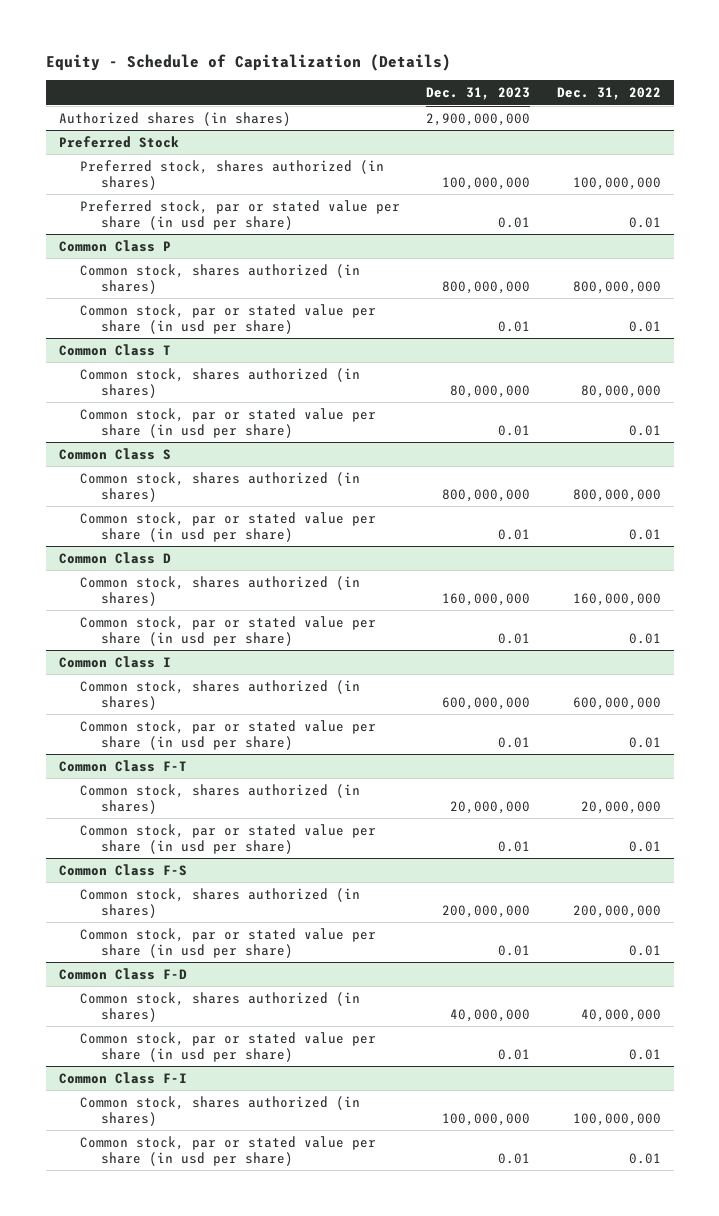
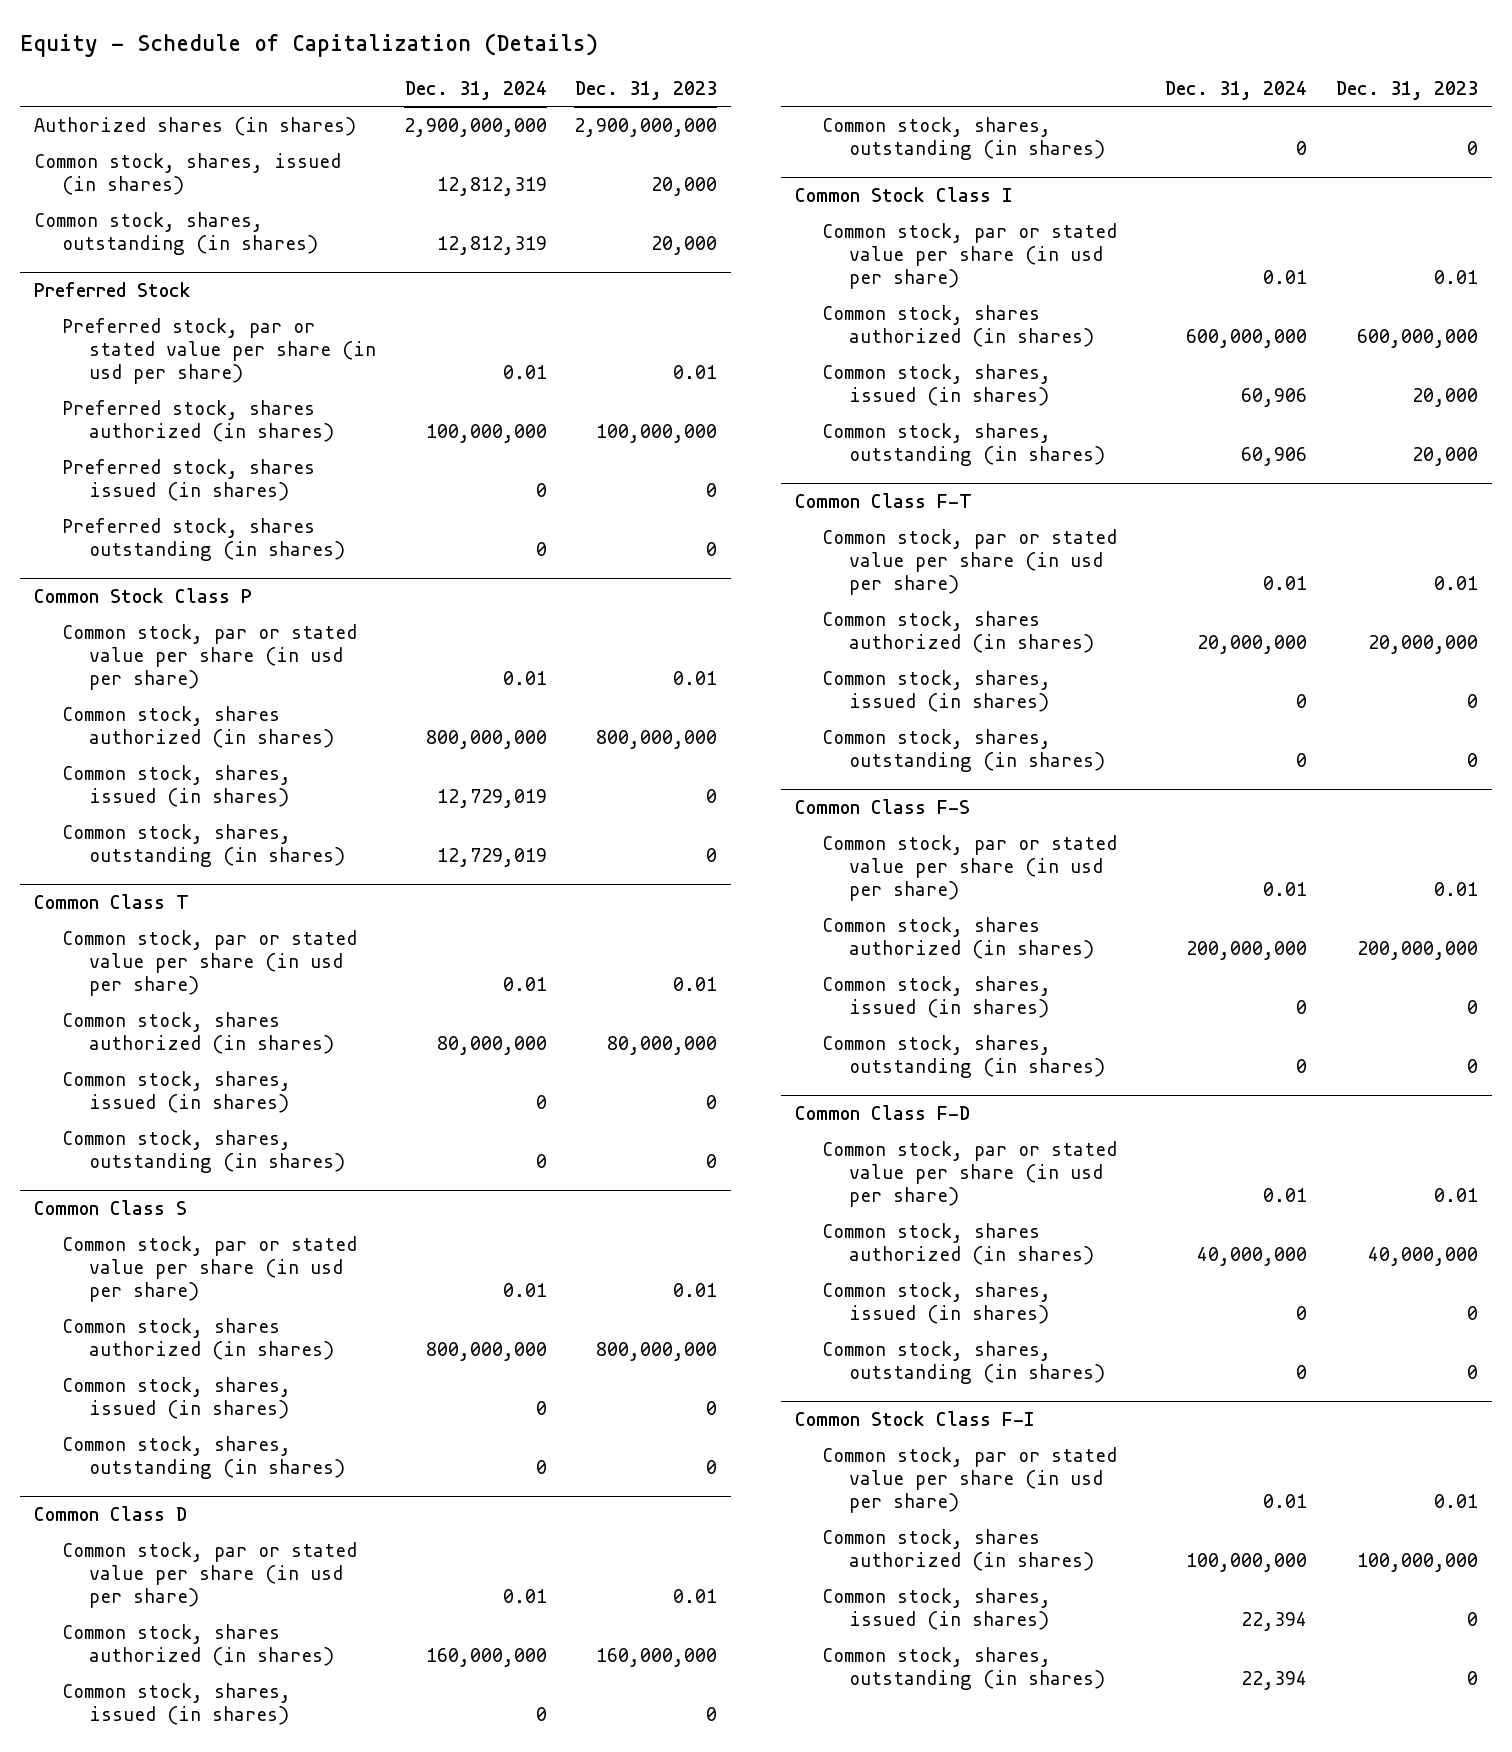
[556,87,661,101] Dec. 31, 2022 -> none
none -> [404,81,547,101] Dec. 31, 2024
none -> [34,152,342,195] Common stock, shares, issued (in shares)
none -> [34,211,318,255] Common stock, shares, outstanding (in shares)
[80,263,361,294] Common stock, shares authorized (in shares) -> none
[80,159,385,190] Preferred stock, shares authorized (in shares) -> [61,399,334,442] Preferred stock, shares authorized (in shares)
none -> [61,458,315,501] Preferred stock, shares issued (in shares)
none -> [61,517,345,561] Preferred stock, shares outstanding (in shares)
[58,239,171,252] Common Class P -> [34,588,253,604] Common Stock Class P
none -> [61,705,334,748] Common stock, shares authorized (in shares)
none -> [61,764,291,807] Common stock, shares, issued (in shares)
none -> [61,823,345,867] Common stock, shares, outstanding (in shares)
[80,367,361,398] Common stock, shares authorized (in shares) -> [61,1011,334,1054] Common stock, shares authorized (in shares)
none -> [61,1070,291,1113] Common stock, shares, issued (in shares)
none -> [61,1129,345,1173] Common stock, shares, outstanding (in shares)
[80,471,361,502] Common stock, shares authorized (in shares) -> [61,1317,334,1360] Common stock, shares authorized (in shares)
none -> [61,1376,291,1419] Common stock, shares, issued (in shares)
none -> [61,1435,345,1479] Common stock, shares, outstanding (in shares)
none -> [61,1541,357,1608] Common stock, par or stated value per share (in usd per share)
none -> [61,1682,291,1725] Common stock, shares, issued (in shares)
none -> [821,116,1106,160] Common stock, shares, outstanding (in shares)
none -> [794,187,1013,203] Common Stock Class I
[58,655,171,668] Common Class I -> none
[80,719,377,750] Common stock, par or stated value per share (in usd per share) -> none
none -> [821,363,1051,406] Common stock, shares, issued (in shares)
none -> [821,422,1106,466] Common stock, shares, outstanding (in shares)
[80,783,361,814] Common stock, shares authorized (in shares) -> [821,610,1095,653] Common stock, shares authorized (in shares)
none -> [821,669,1051,712] Common stock, shares, issued (in shares)
none -> [821,728,1106,772] Common stock, shares, outstanding (in shares)
[80,887,361,918] Common stock, shares authorized (in shares) -> [821,916,1095,959] Common stock, shares authorized (in shares)
none -> [821,975,1051,1018] Common stock, shares, issued (in shares)
none -> [821,1034,1106,1078] Common stock, shares, outstanding (in shares)
none -> [821,1140,1117,1207] Common stock, par or stated value per share (in usd per share)
none -> [821,1281,1051,1324] Common stock, shares, issued (in shares)
none -> [821,1340,1106,1384] Common stock, shares, outstanding (in shares)
none -> [794,1411,1035,1427] Common Stock Class F-I
[58,1071,187,1084] Common Class F-I -> none
[80,1135,377,1166] Common stock, par or stated value per share (in usd per share) -> none
none -> [821,1587,1051,1630] Common stock, shares, issued (in shares)
none -> [821,1646,1106,1690] Common stock, shares, outstanding (in shares)

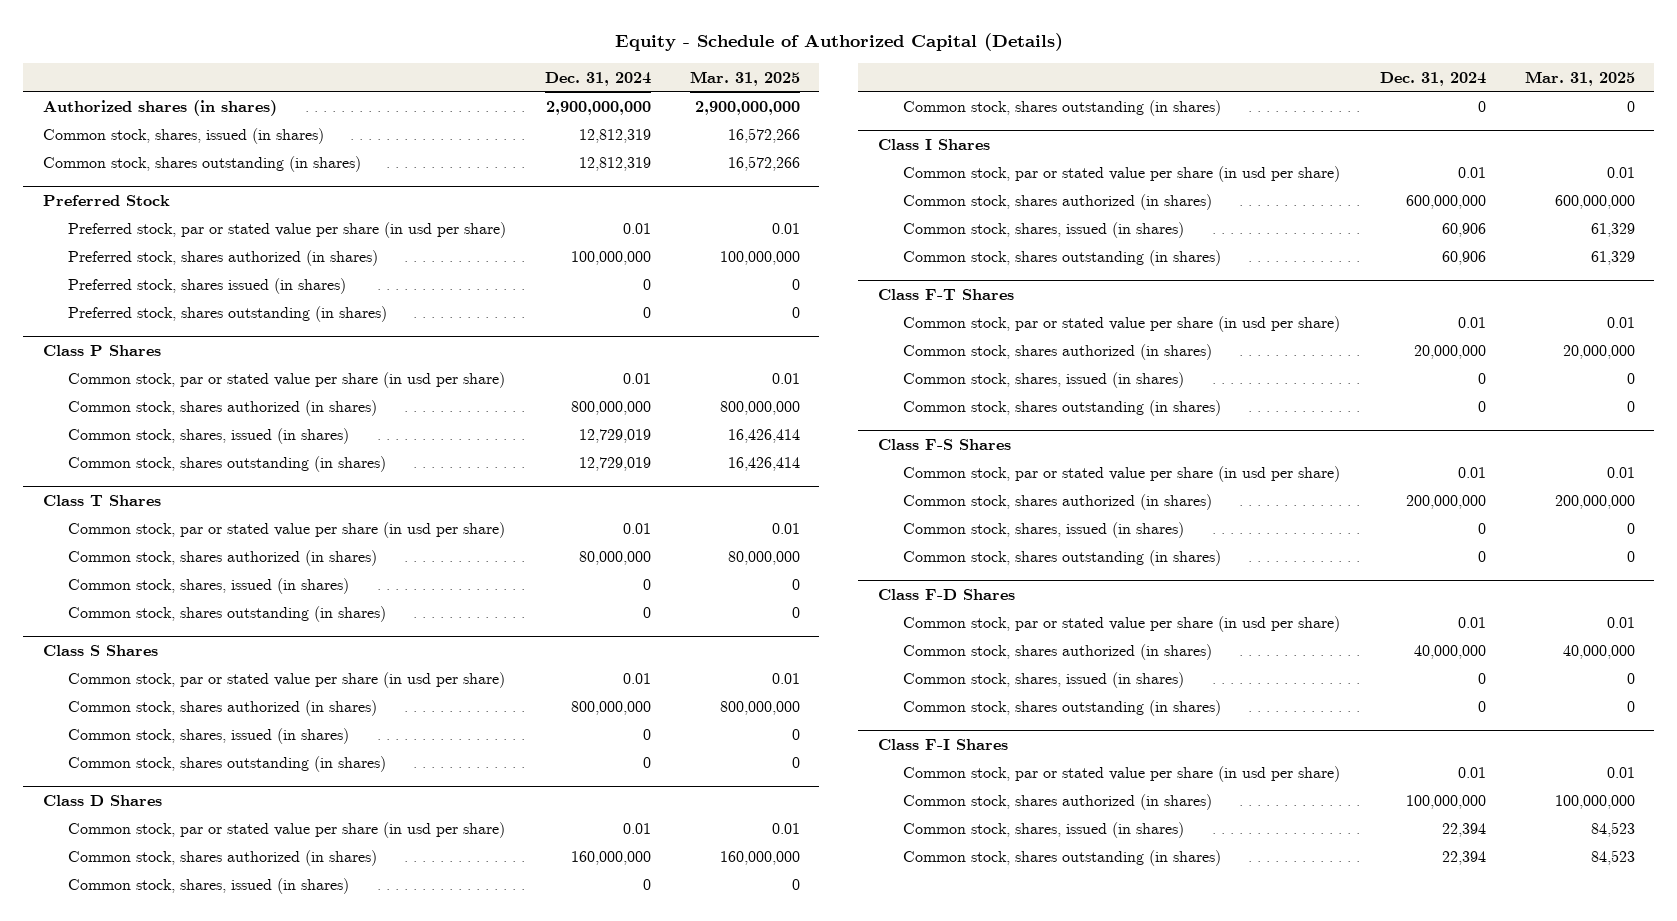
[20,32,599,57] Equity - Schedule of Capitalization (Details) -> [614,33,1063,52] Equity - Schedule of Authorized Capital (Details)
[575,81,718,101] Dec. 31, 2023 -> none
none -> [689,70,800,86] Mar. 31, 2025
[34,211,318,255] Common stock, shares, outstanding (in shares) -> [42,155,361,172] Common stock, shares outstanding (in shares)
[34,588,253,604] Common Stock Class P -> [42,344,161,356] Class P Shares
[61,823,345,867] Common stock, shares, outstanding (in shares) -> [67,455,386,472] Common stock, shares outstanding (in shares)
[34,894,190,910] Common Class T -> [42,494,161,506] Class T Shares
[61,1129,345,1173] Common stock, shares, outstanding (in shares) -> [67,605,386,622] Common stock, shares outstanding (in shares)
[34,1200,188,1216] Common Class S -> [42,644,158,656] Class S Shares
[61,1435,345,1479] Common stock, shares, outstanding (in shares) -> [67,755,386,772] Common stock, shares outstanding (in shares)
[34,1506,188,1522] Common Class D -> [42,794,162,806] Class D Shares
[821,116,1106,160] Common stock, shares, outstanding (in shares) -> [902,99,1221,116] Common stock, shares outstanding (in shares)
[794,187,1013,203] Common Stock Class I -> [877,138,990,150] Class I Shares
[821,422,1106,466] Common stock, shares, outstanding (in shares) -> [902,249,1221,266] Common stock, shares outstanding (in shares)
[794,493,972,509] Common Class F-T -> [877,288,1014,300] Class F-T Shares
[821,728,1106,772] Common stock, shares, outstanding (in shares) -> [902,399,1221,416] Common stock, shares outstanding (in shares)
[794,799,970,815] Common Class F-S -> [877,438,1011,450] Class F-S Shares
[821,1034,1106,1078] Common stock, shares, outstanding (in shares) -> [902,549,1221,566] Common stock, shares outstanding (in shares)
[794,1105,970,1121] Common Class F-D -> [877,588,1015,600] Class F-D Shares
[821,1340,1106,1384] Common stock, shares, outstanding (in shares) -> [902,699,1221,716] Common stock, shares outstanding (in shares)
[794,1411,1035,1427] Common Stock Class F-I -> [877,738,1008,750] Class F-I Shares
[821,1646,1106,1690] Common stock, shares, outstanding (in shares) -> [902,849,1221,866] Common stock, shares outstanding (in shares)

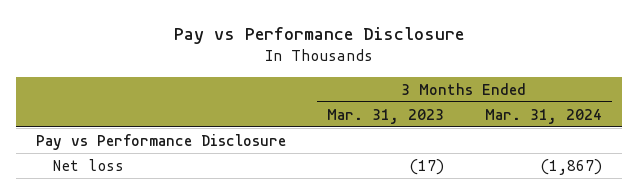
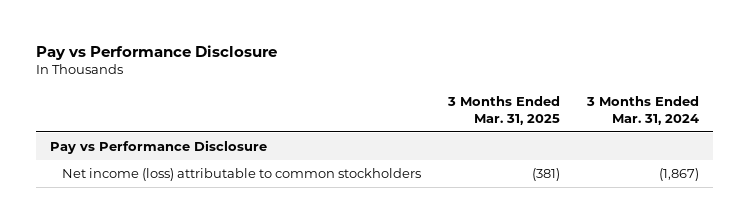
[327,108,445,124] Mar. 31, 2023 -> none
none -> [446,95,560,125] 3 Months Ended Mar. 31, 2025
[52,158,124,171] Net loss -> [61,168,421,182] Net income (loss) attributable to common stockholders

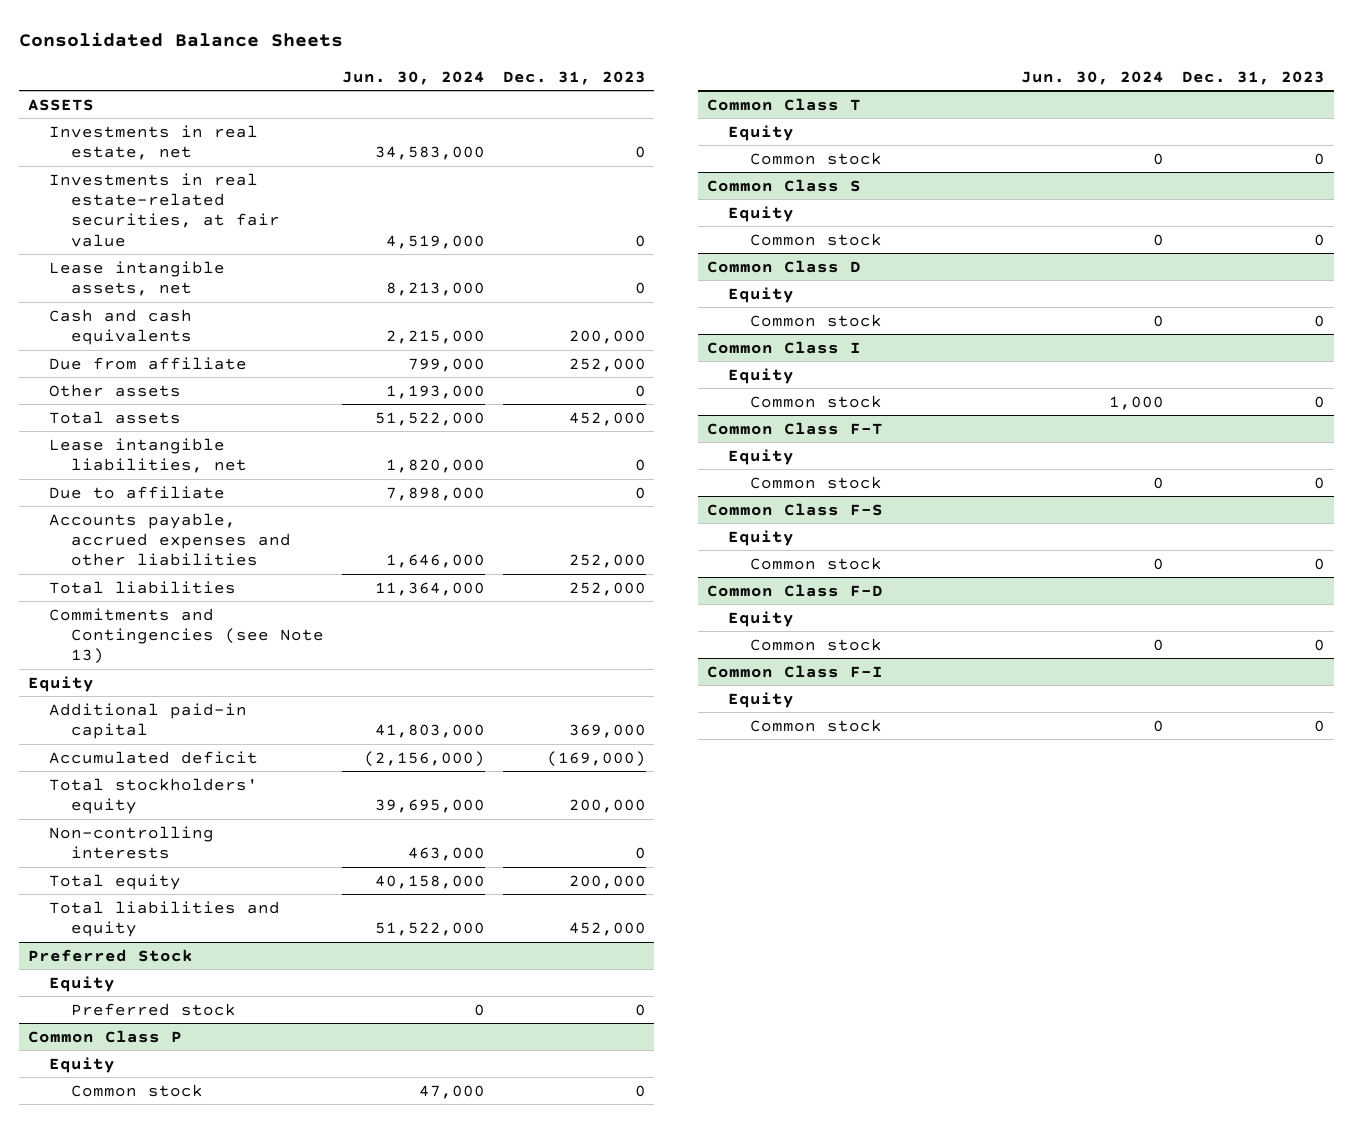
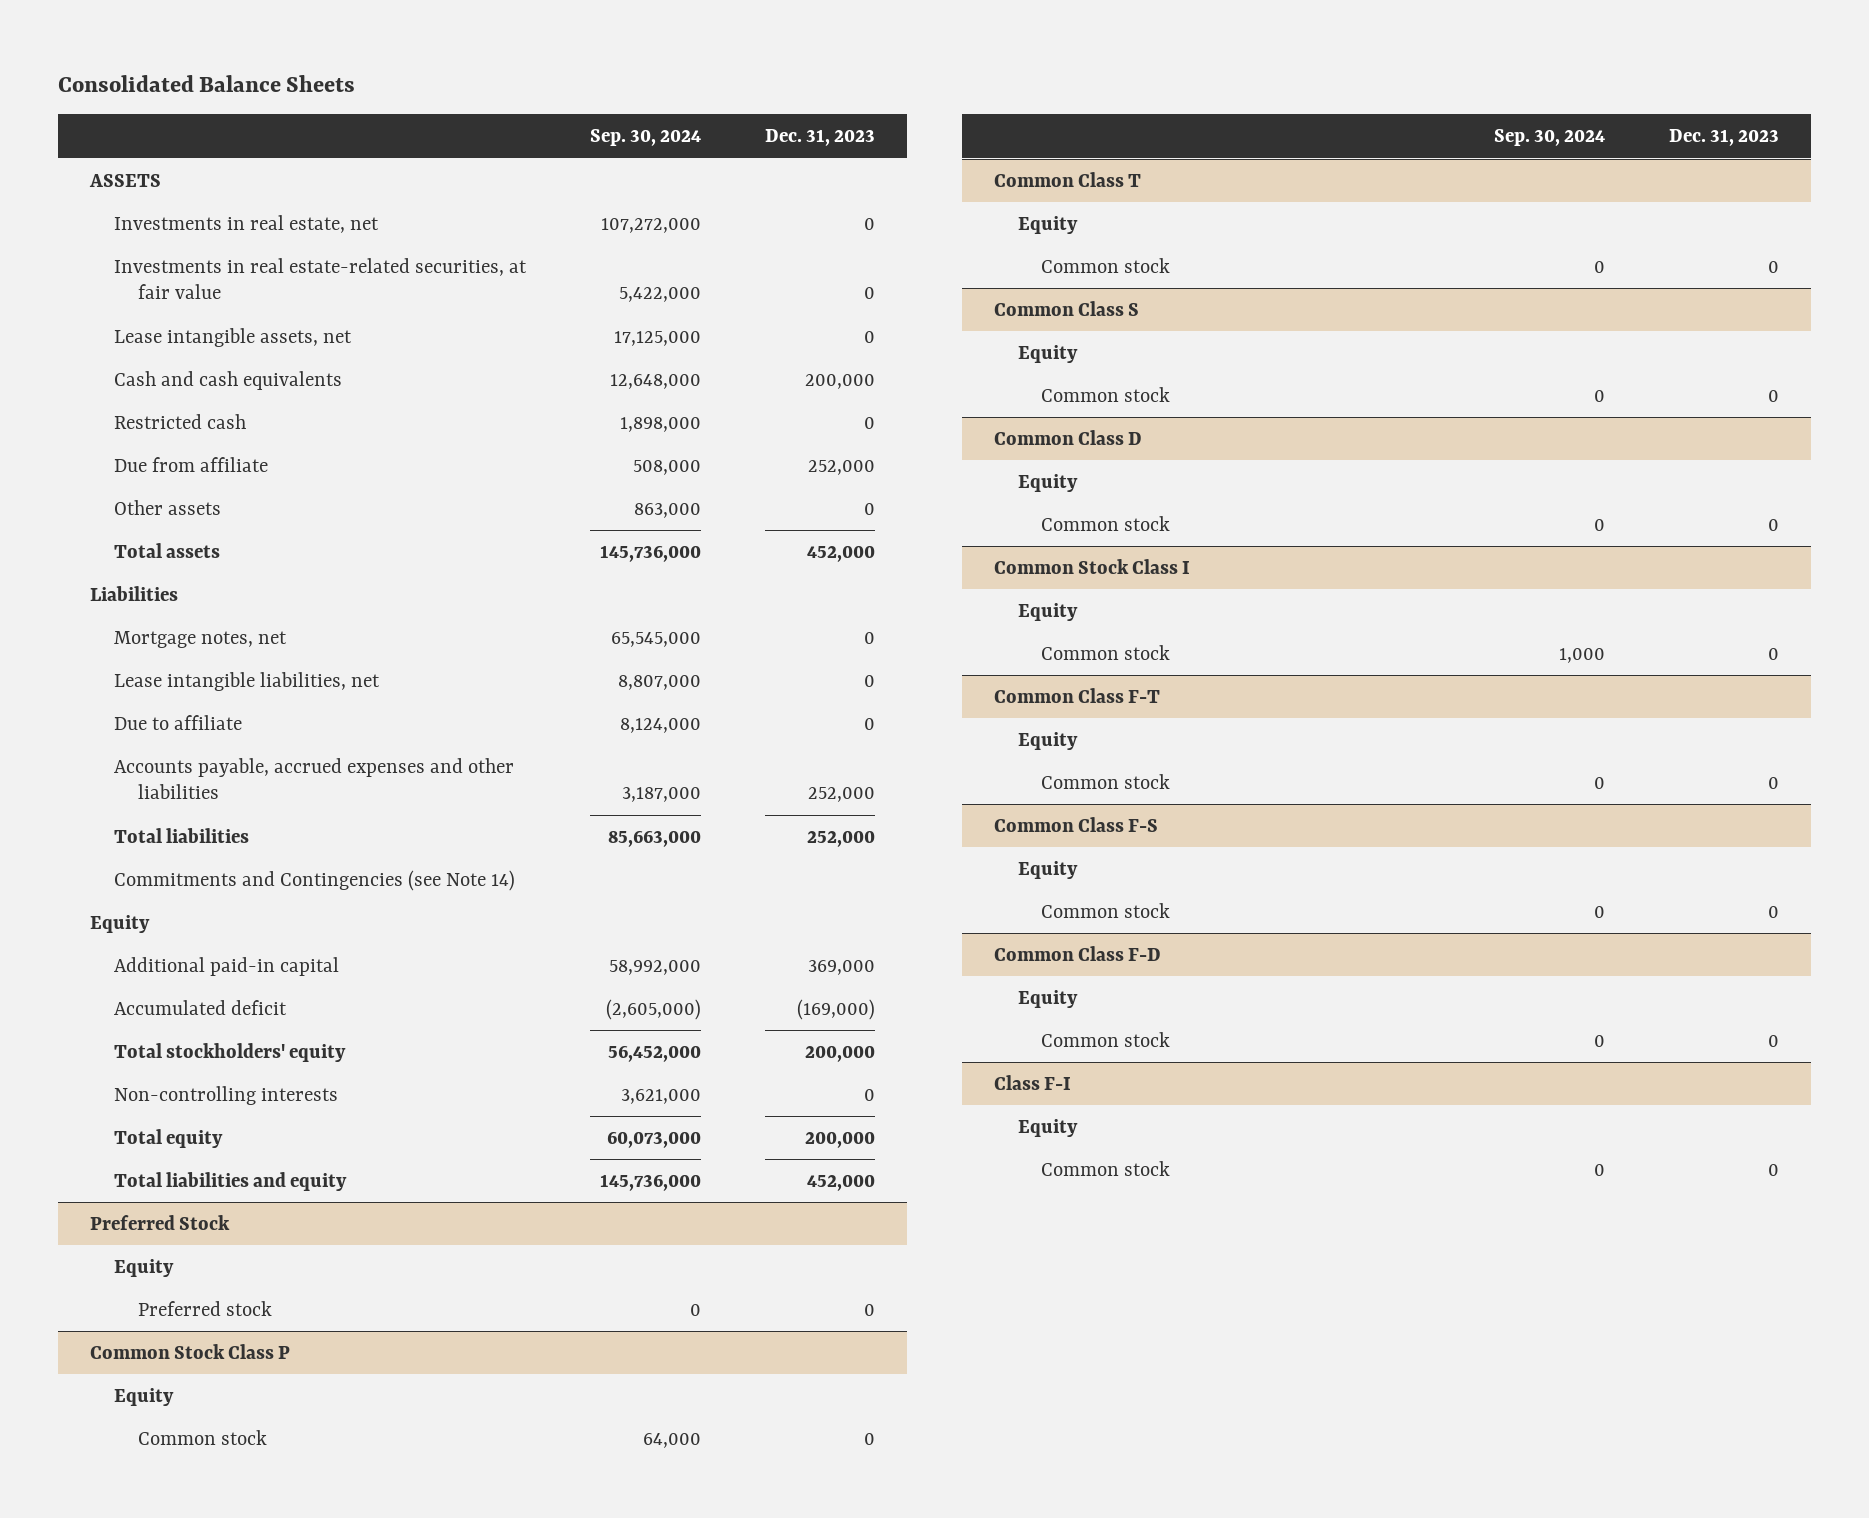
[341,70,485,85] Jun. 30, 2024 -> none
none -> [590,129,702,147] Sep. 30, 2024
none -> [114,413,247,429] Restricted cash
none -> [90,585,179,601] Liabilities
none -> [114,630,288,648] Mortgage notes, net
[49,607,325,665] Commitments and Contingencies (see Note 13) -> [114,869,516,891] Commitments and Contingencies (see Note 14)
[27,1029,182,1043] Common Class P -> [90,1343,291,1359] Common Stock Class P
[706,340,861,354] Common Class I -> [993,558,1190,574] Common Stock Class I
[706,664,883,678] Common Class F-I -> [993,1074,1071,1090] Class F-I

